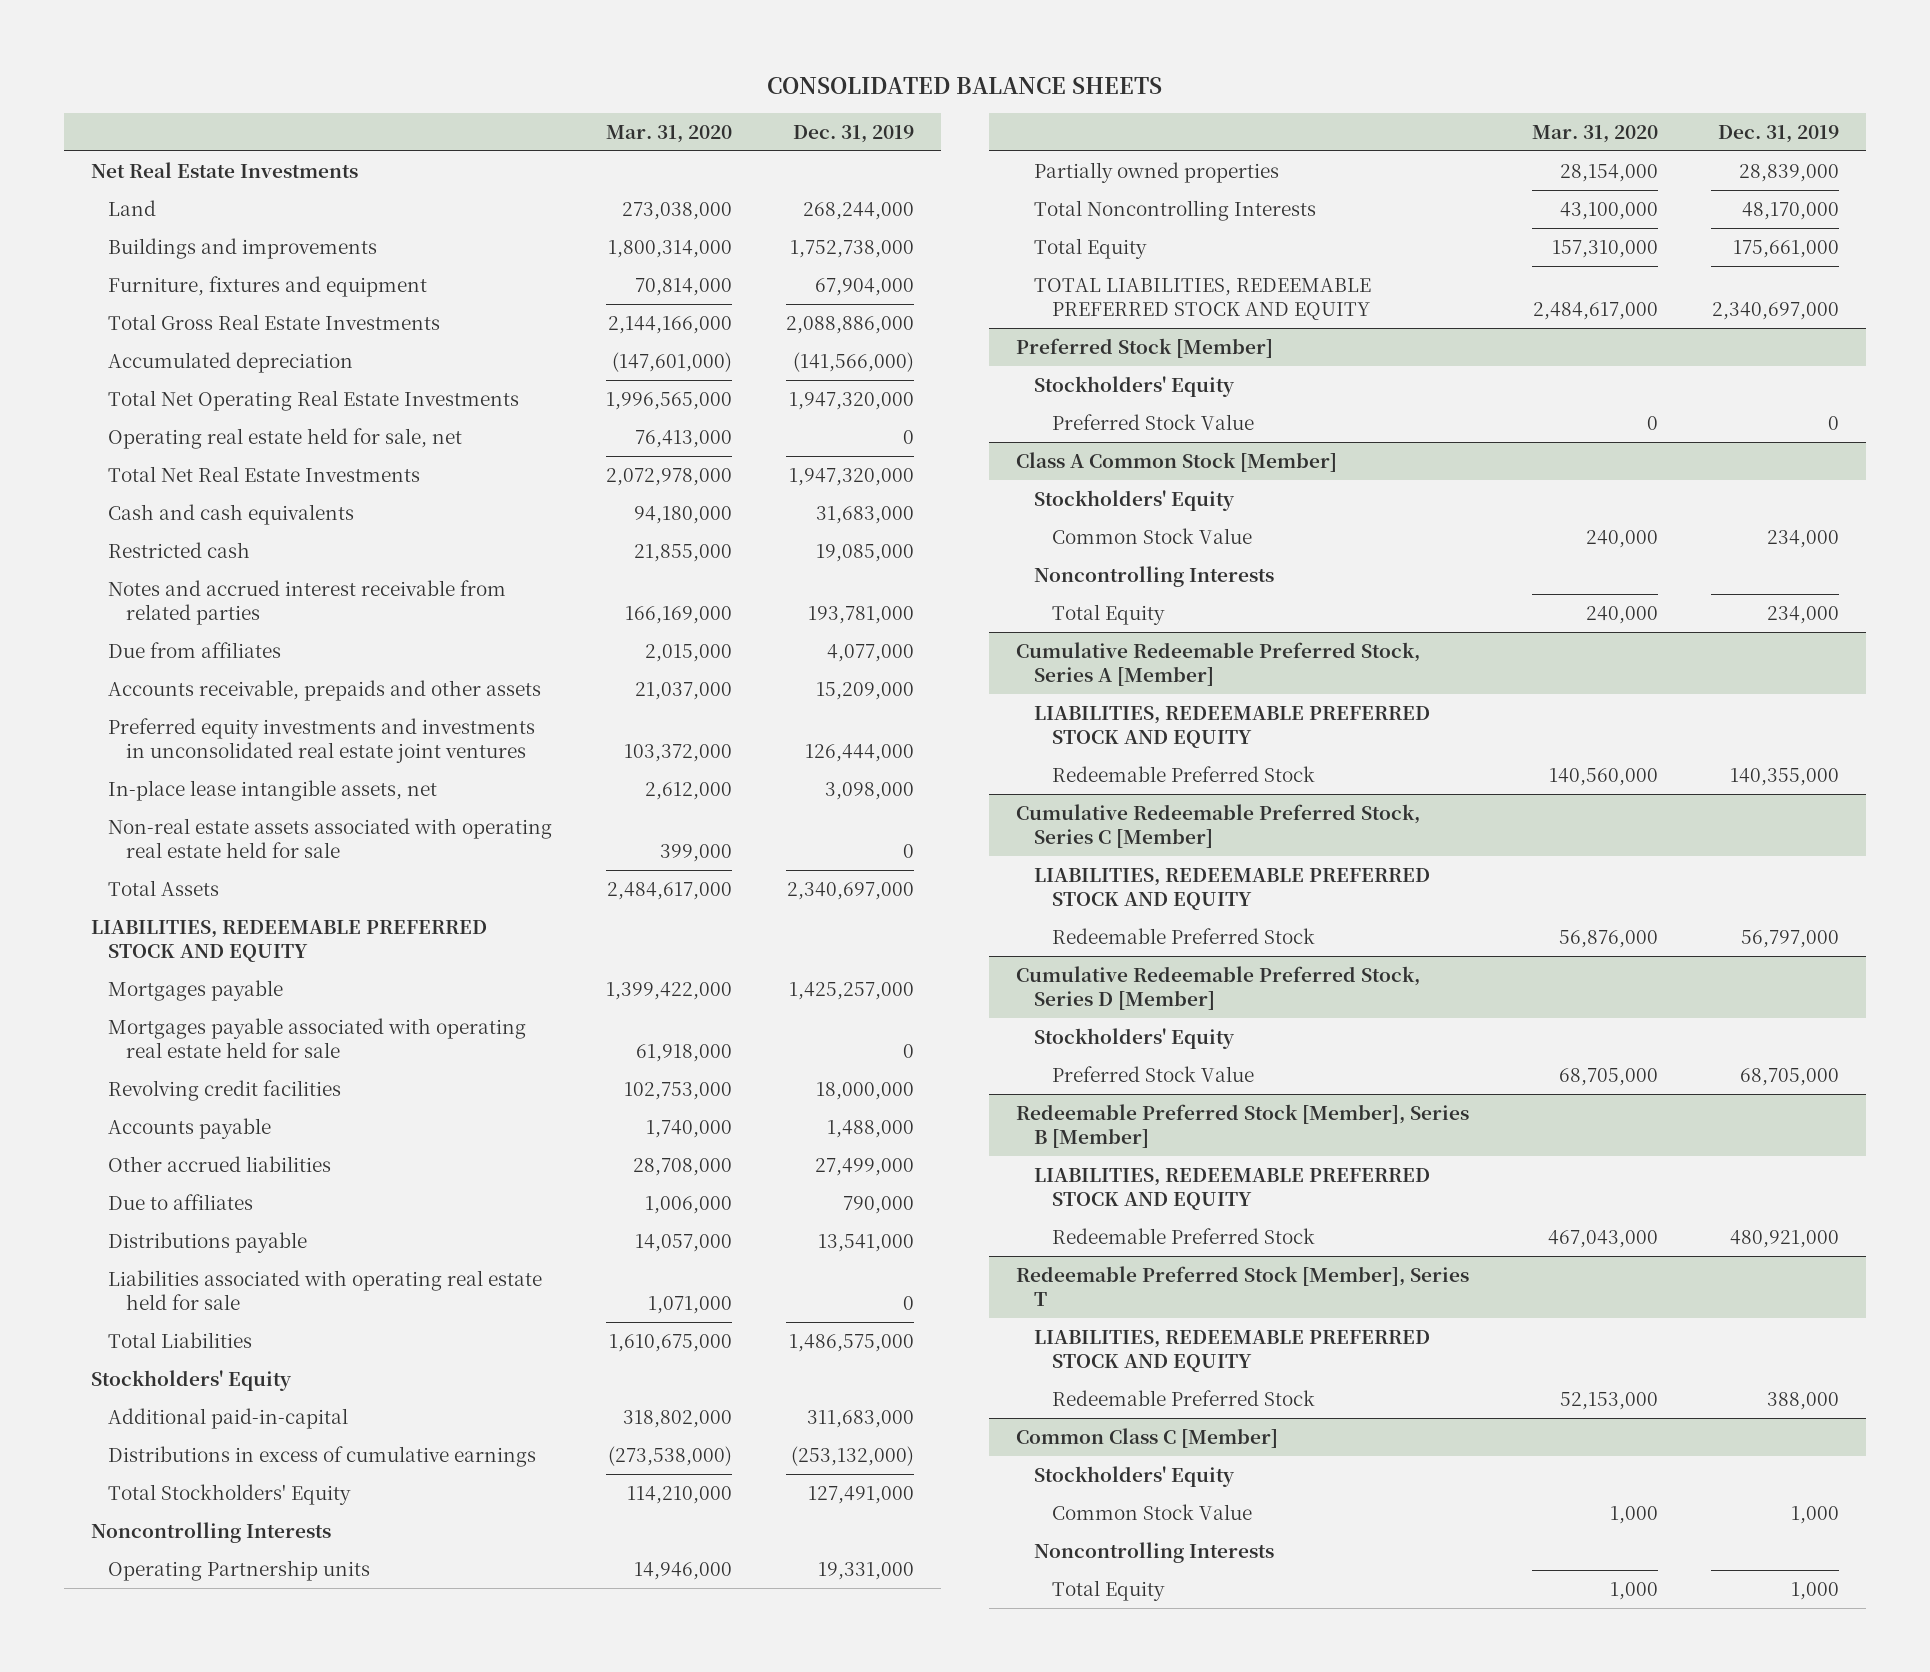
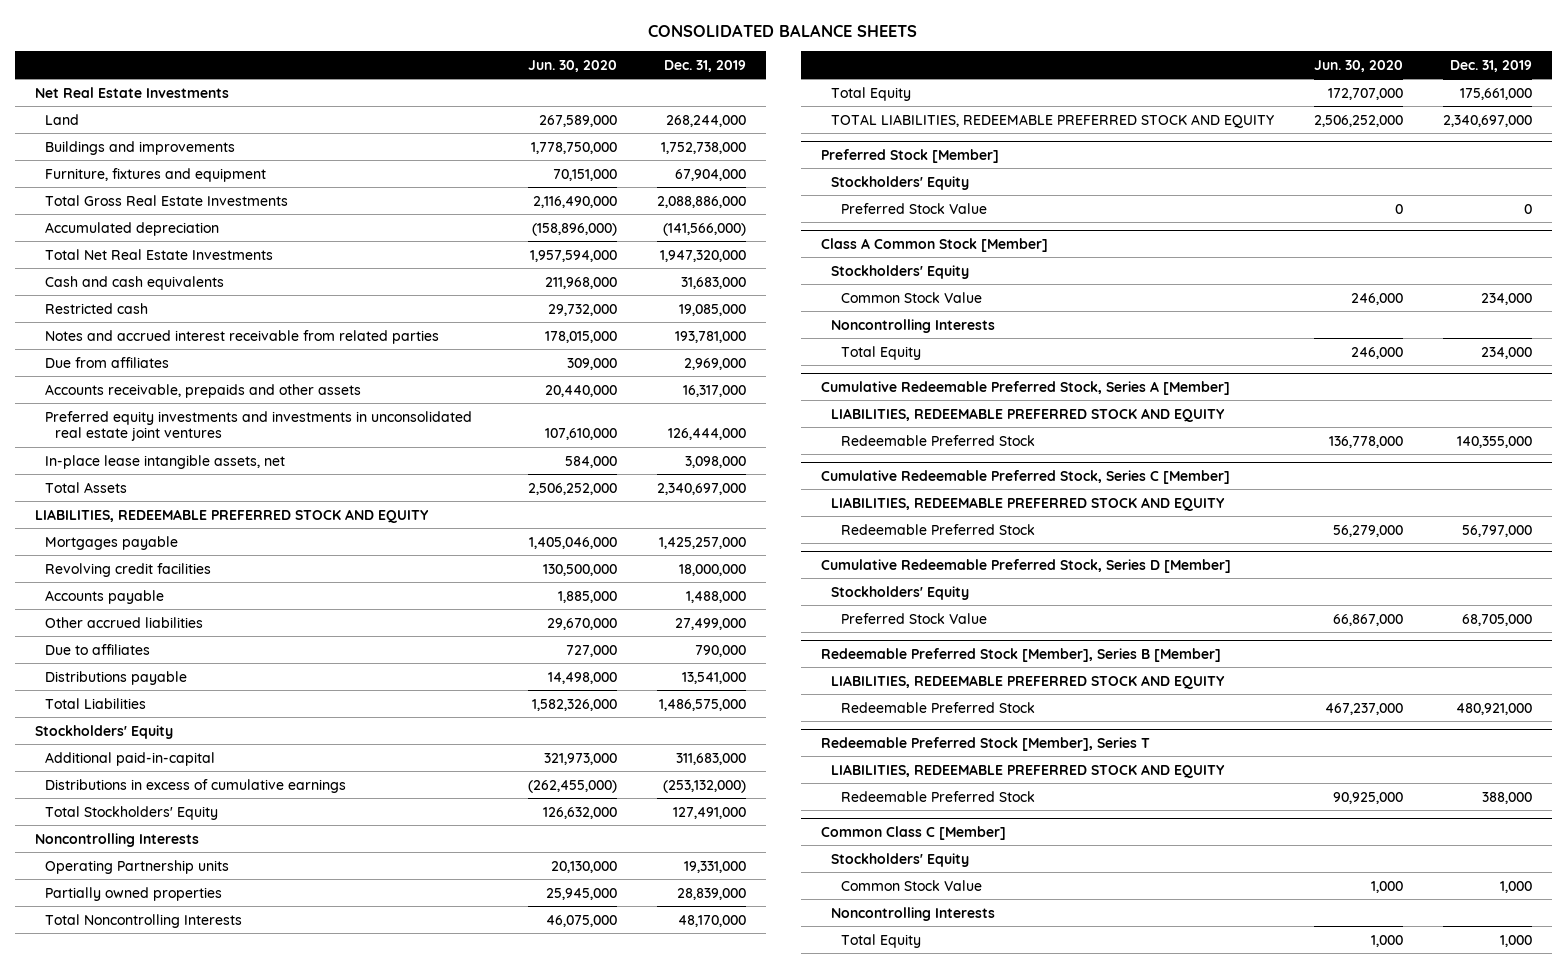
[606,124,733,143] Mar. 31, 2020 -> none
none -> [527,59,617,72] Jun. 30, 2020
[108,389,520,411] Total Net Operating Real Estate Investments -> none
[108,427,463,449] Operating real estate held for sale, net -> none
[826,643,914,662] 4,077,000 -> [683,357,746,370] 2,969,000
[815,681,914,700] 15,209,000 -> [682,384,746,397] 16,317,000
[108,817,553,859] Non-real estate assets associated with operating real estate held for sale -> none
[108,1017,527,1059] Mortgages payable associated with operating real estate held for sale -> none
[108,1269,543,1311] Liabilities associated with operating real estate held for sale -> none

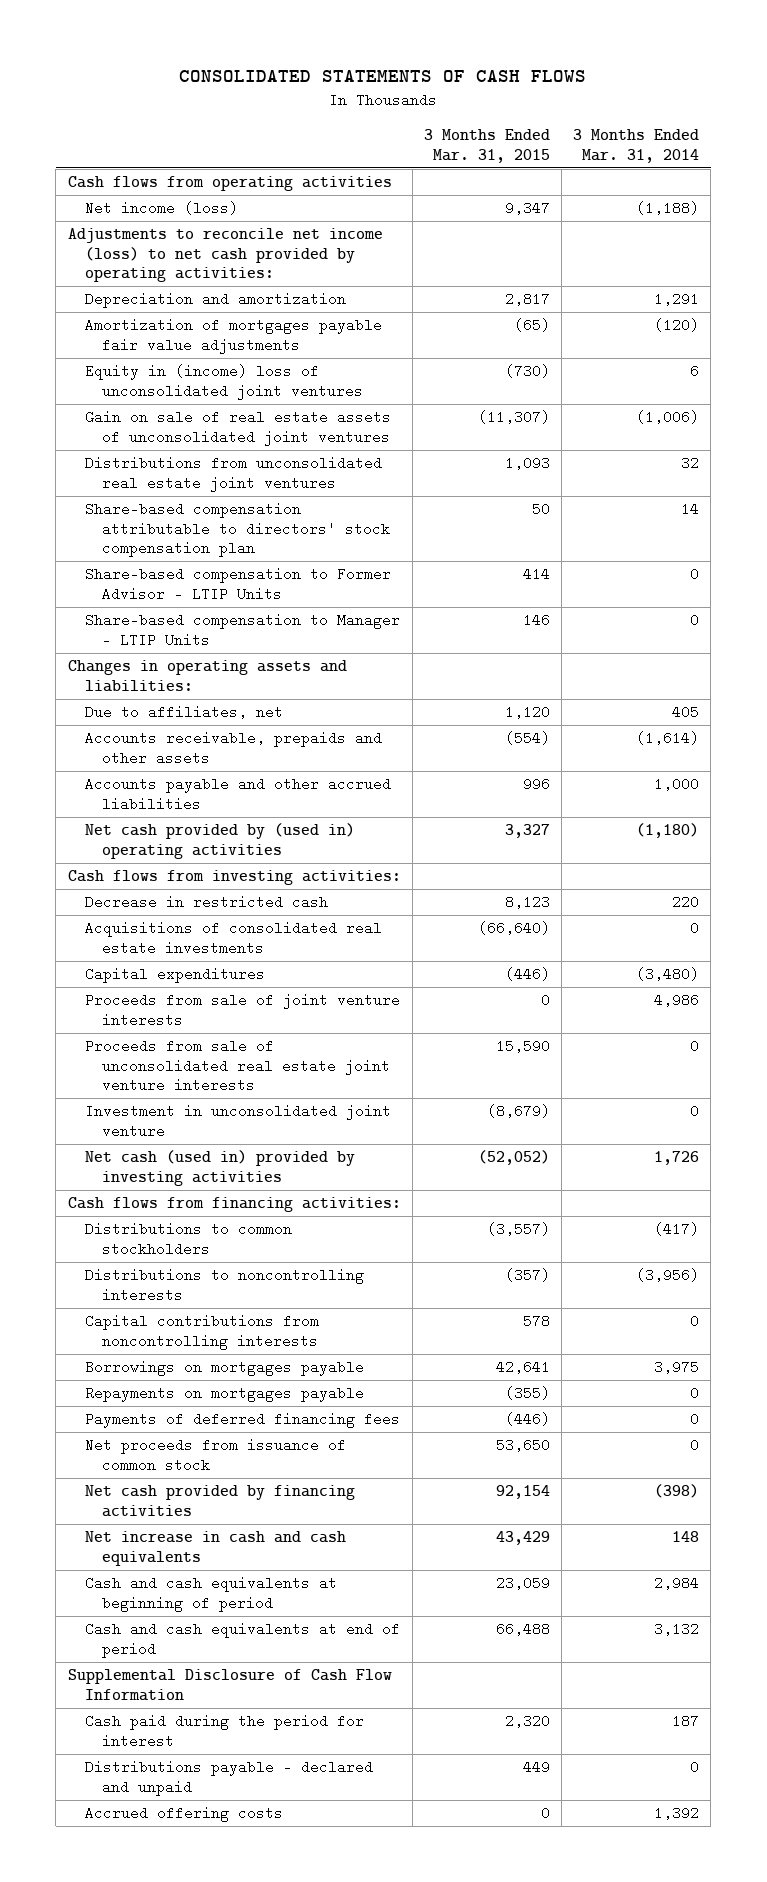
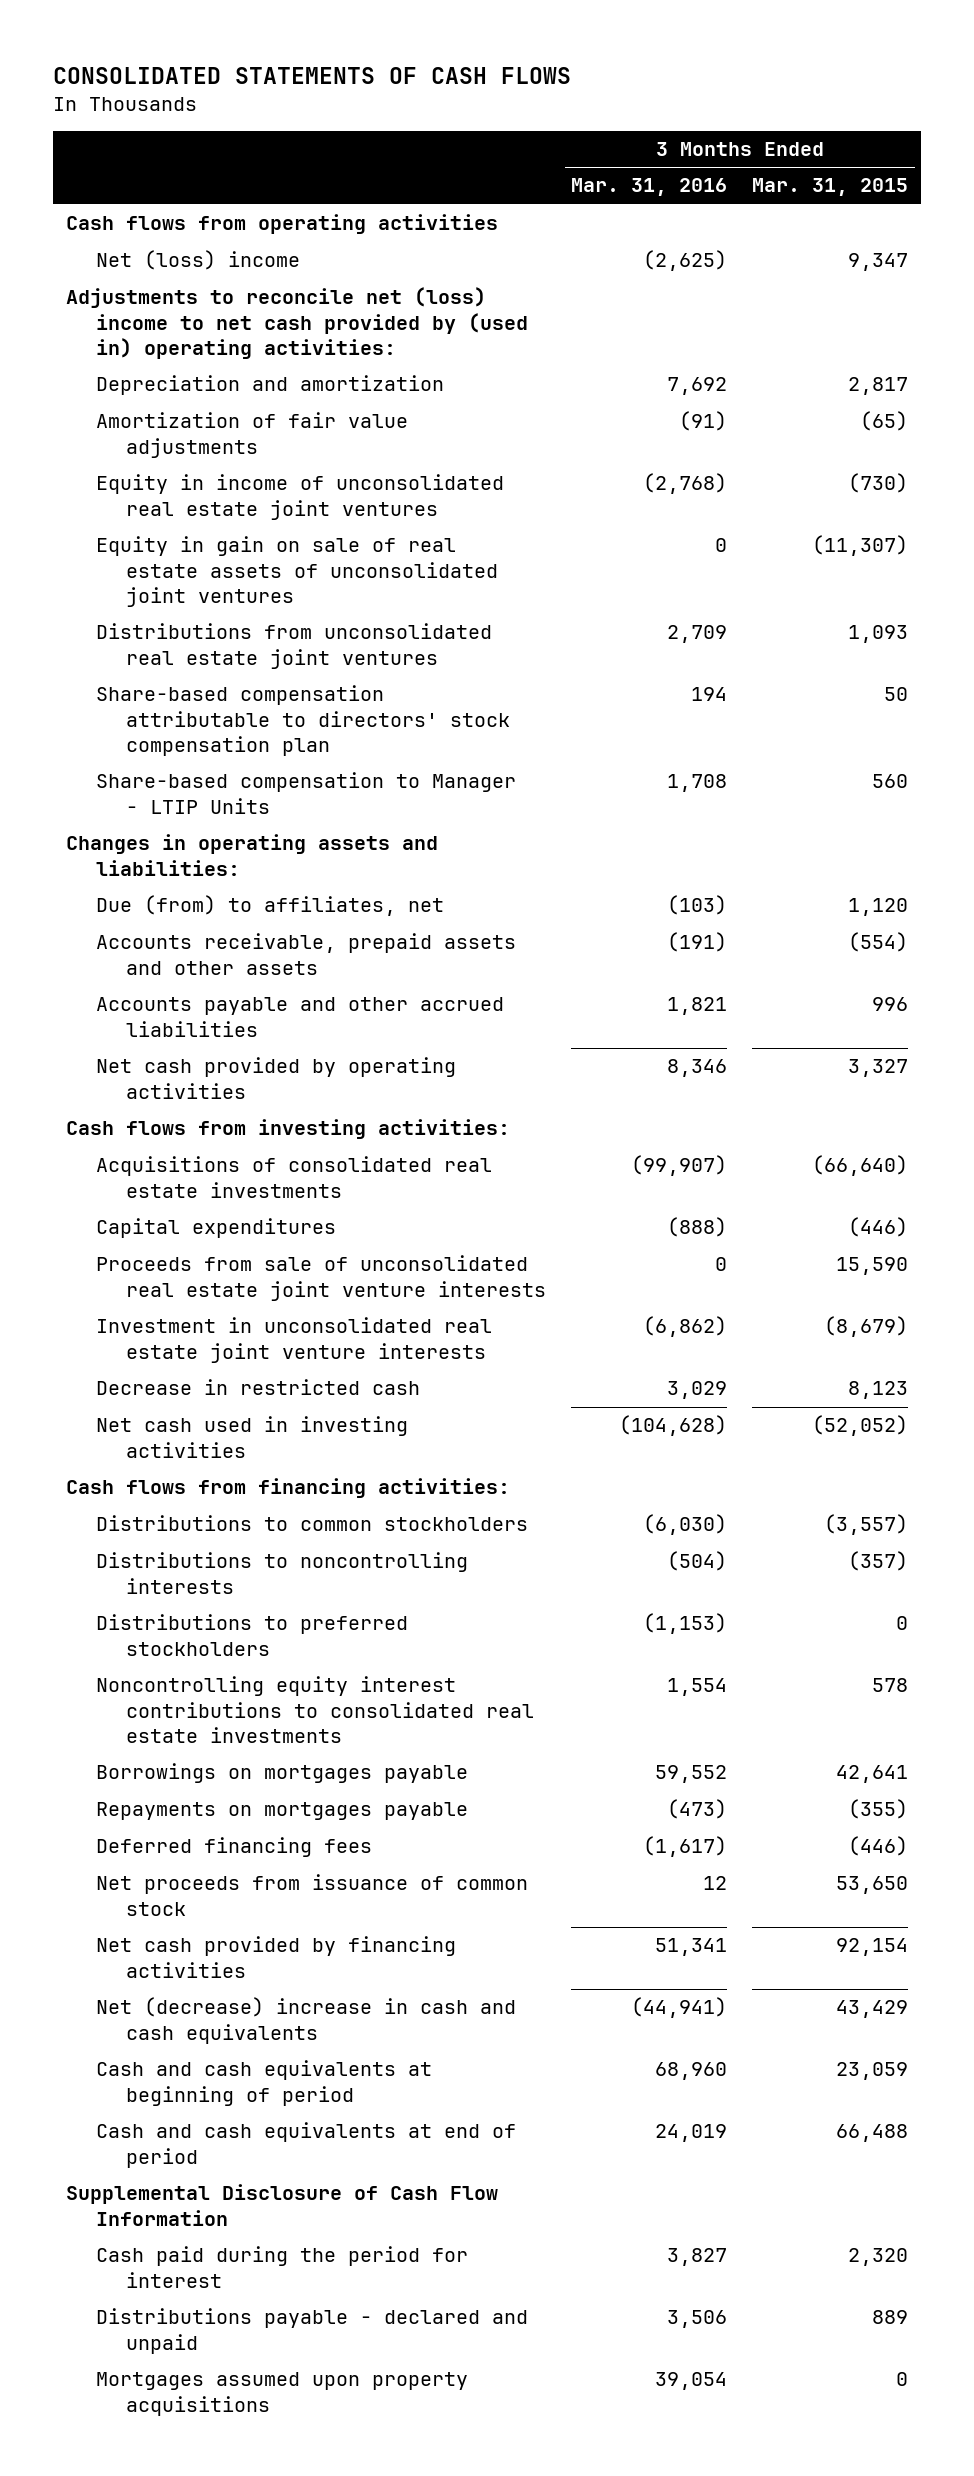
[573,129,700,163] 3 Months Ended Mar. 31, 2014 -> none
none -> [571,178,728,197] Mar. 31, 2016
[84,201,238,216] Net income (loss) -> [95,250,300,271] Net (loss) income
[67,228,383,283] Adjustments to reconcile net income (loss) to net cash provided by operating activities: -> [65,287,528,360] Adjustments to reconcile net (loss) income to net cash provided by (used in) operating activities:
[84,318,382,354] Amortization of mortgages payable fair value adjustments -> [95,412,408,458] Amortization of fair value adjustments
[84,364,363,400] Equity in (income) loss of unconsolidated joint ventures -> [95,474,504,520] Equity in income of unconsolidated real estate joint ventures
[84,410,391,446] Gain on sale of real estate assets of unconsolidated joint ventures -> [95,536,499,608] Equity in gain on sale of real estate assets of unconsolidated joint ventures
[84,567,391,601] Share-based compensation to Former Advisor - LTIP Units -> none
[522,613,550,628] 146 -> [872,774,909,789] 560
[84,705,283,720] Due to affiliates, net -> [95,895,444,917] Due (from) to affiliates, net
[84,731,382,765] Accounts receivable, prepaids and other assets -> [95,933,516,975] Accounts receivable, prepaid assets and other assets
[84,823,355,859] Net cash provided by (used in) operating activities -> [95,1057,456,1099] Net cash provided by operating activities
[84,993,400,1027] Proceeds from sale of joint venture interests -> none
[84,1104,391,1138] Investment in unconsolidated joint venture -> [95,1317,492,1363] Investment in unconsolidated real estate joint venture interests
[84,895,328,910] Decrease in restricted cash -> [95,1379,420,1396] Decrease in restricted cash
[84,1150,355,1186] Net cash (used in) provided by investing activities -> [95,1416,408,1458] Net cash used in investing activities
none -> [95,1614,408,1656] Distributions to preferred stockholders
[84,1314,319,1350] Capital contributions from noncontrolling interests -> [95,1676,535,1744] Noncontrolling equity interest contributions to consolidated real estate investments
[84,1412,400,1429] Payments of deferred financing fees -> [95,1837,372,1858] Deferred financing fees
[84,1531,346,1566] Net increase in cash and cash equivalents -> [95,1997,516,2044] Net (decrease) increase in cash and cash equivalents
[84,1806,283,1823] Accrued offering costs -> none
[522,1760,550,1775] 449 -> [872,2310,909,2325] 889
none -> [95,2372,468,2416] Mortgages assumed upon property acquisitions

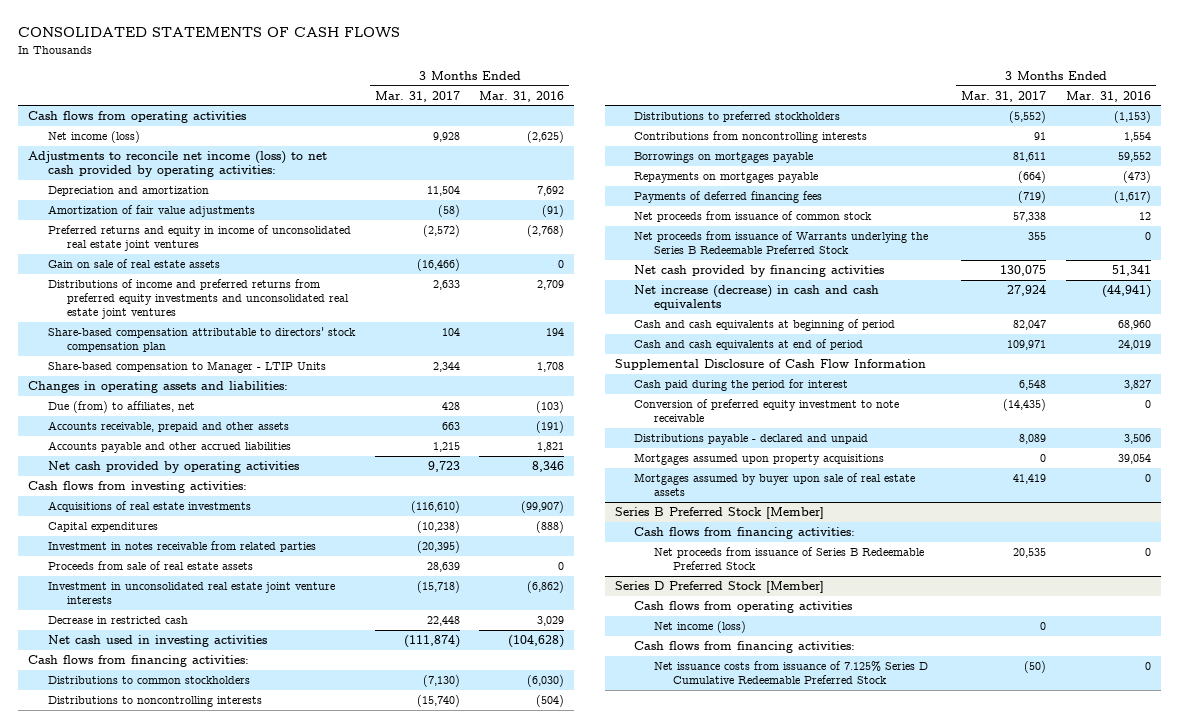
[752,178,909,197] Mar. 31, 2015 -> none
none -> [374,90,460,102] Mar. 31, 2017
[95,250,300,271] Net (loss) income -> [47,131,140,144] Net income (loss)
[65,287,528,360] Adjustments to reconcile net (loss) income to net cash provided by (used in) operating activities: -> [28,151,328,178] Adjustments to reconcile net income (loss) to net cash provided by operating activities:
[95,474,504,520] Equity in income of unconsolidated real estate joint ventures -> [47,225,351,252] Preferred returns and equity in income of unconsolidated real estate joint ventures
[95,536,499,608] Equity in gain on sale of real estate assets of unconsolidated joint ventures -> [47,259,220,269] Gain on sale of real estate assets
[95,623,492,669] Distributions from unconsolidated real estate joint ventures -> [47,279,350,320] Distributions of income and preferred returns from preferred equity investments and unconsolidated real estate joint ventures
[95,933,516,975] Accounts receivable, prepaid assets and other assets -> [47,421,289,433] Accounts receivable, prepaid and other assets
[95,1156,492,1198] Acquisitions of consolidated real estate investments -> [47,501,251,513] Acquisitions of real estate investments
none -> [47,541,316,553] Investment in notes receivable from related parties
[95,1255,547,1301] Proceeds from sale of unconsolidated real estate joint venture interests -> [47,561,253,571] Proceeds from sale of real estate assets
[95,1676,535,1744] Noncontrolling equity interest contributions to consolidated real estate investments -> [634,131,868,144] Contributions from noncontrolling interests
[95,1837,372,1858] Deferred financing fees -> [634,191,823,204] Payments of deferred financing fees
none -> [634,231,929,255] Net proceeds from issuance of Warrants underlying the Series B Redeemable Preferred Stock
[95,1997,516,2044] Net (decrease) increase in cash and cash equivalents -> [634,285,880,311] Net increase (decrease) in cash and cash equivalents
none -> [634,399,900,423] Conversion of preferred equity investment to note receivable
none -> [634,473,916,497] Mortgages assumed by buyer upon sale of real estate assets
none -> [614,507,824,520] Series B Preferred Stock [Member]
none -> [634,527,856,540] Cash flows from financing activities:
none -> [653,547,924,571] Net proceeds from issuance of Series B Redeemable Preferred Stock
none -> [614,581,824,594] Series D Preferred Stock [Member]
none -> [634,601,853,614] Cash flows from operating activities
none -> [653,621,746,634] Net income (loss)
none -> [634,641,856,654] Cash flows from financing activities:
none -> [653,661,928,685] Net issuance costs from issuance of 7.125% Series D Cumulative Redeemable Preferred Stock

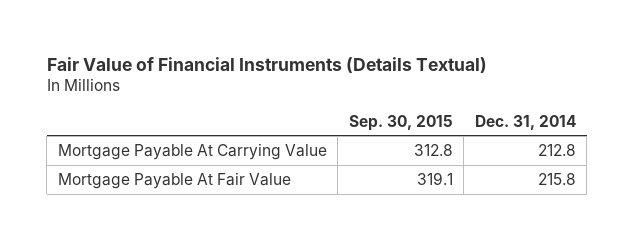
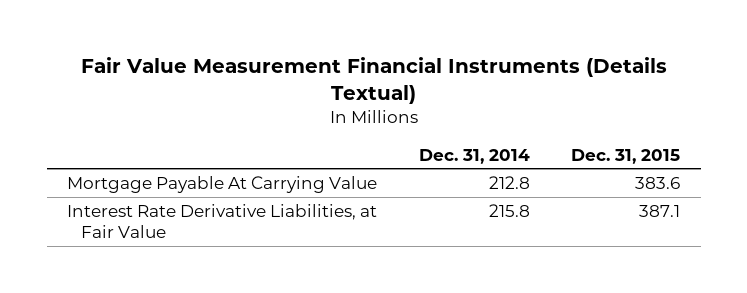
[46,56,487,73] Fair Value of Financial Instruments (Details Textual) -> [80,57,667,105] Fair Value Measurement Financial Instruments (Details Textual)
[348,114,453,131] Sep. 30, 2015 -> none
none -> [570,148,680,164] Dec. 31, 2015
[57,172,291,190] Mortgage Payable At Fair Value -> [67,203,378,239] Interest Rate Derivative Liabilities, at Fair Value

